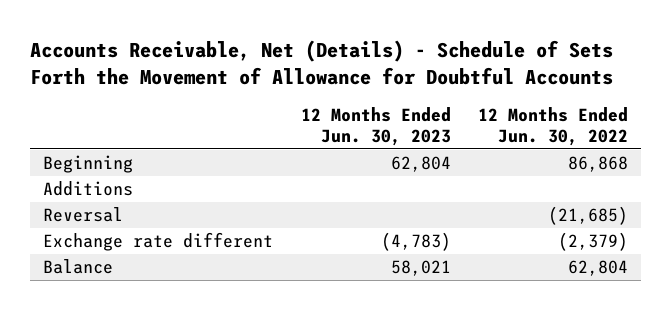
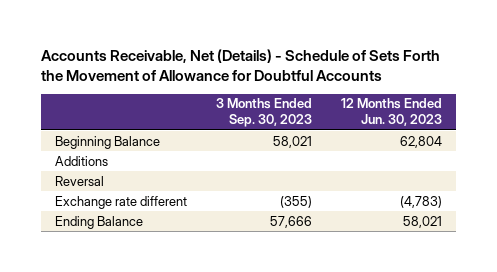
[477,106,628,147] 12 Months Ended Jun. 30, 2022 -> none
none -> [216,98,313,128] 3 Months Ended Sep. 30, 2023
[43,154,134,173] Beginning -> [55,135,161,149] Beginning Balance
[43,258,114,274] Balance -> [55,215,144,229] Ending Balance

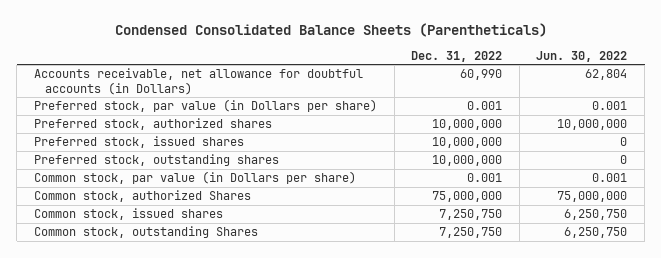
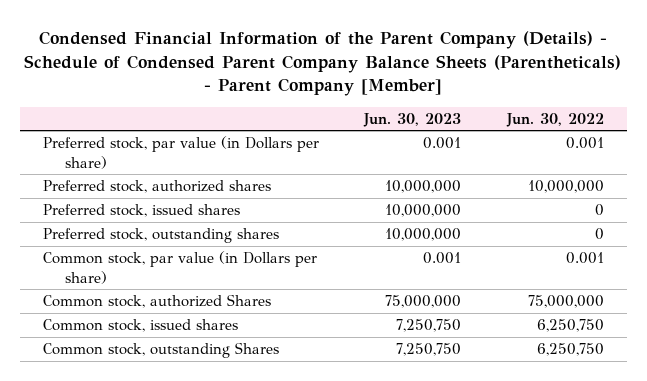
[114,22,547,37] Condensed Consolidated Balance Sheets (Parentheticals) -> [24,31,622,97] Condensed Financial Information of the Parent Company (Details) - Schedule of Condensed Parent Company Balance Sheets (Parentheticals) - Parent Company [Member]
[411,50,503,62] Dec. 31, 2022 -> none
none -> [363,112,462,127] Jun. 30, 2023
[33,68,363,95] Accounts receivable, net allowance for doubtful accounts (in Dollars) -> none

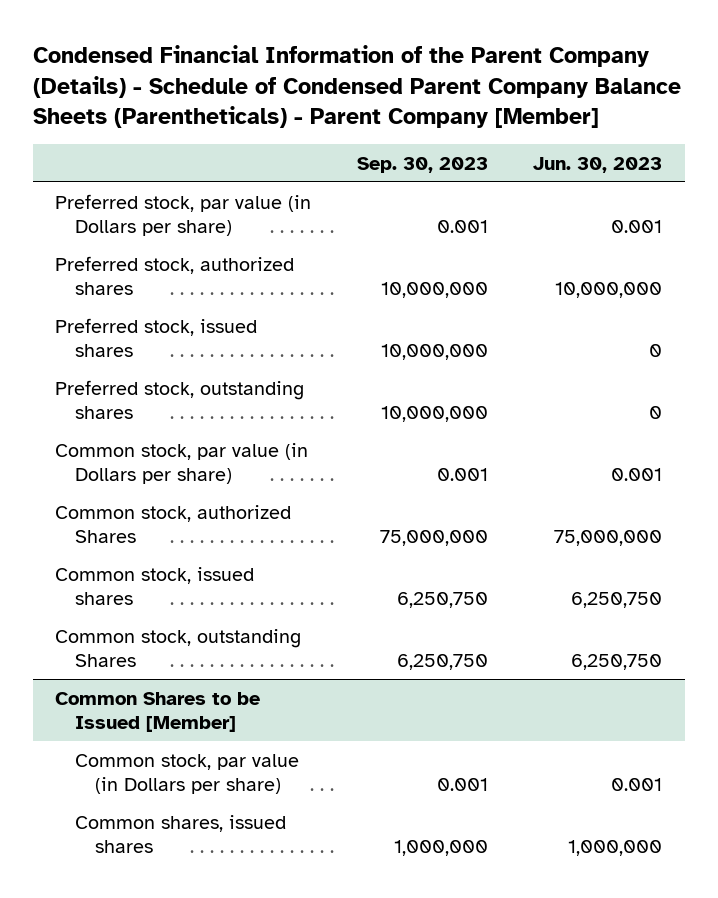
[505,112,604,127] Jun. 30, 2022 -> none
none -> [356,156,488,173] Sep. 30, 2023
[385,204,462,218] 10,000,000 -> [649,343,663,357] 0
[385,228,462,242] 10,000,000 -> [649,405,663,419] 0
[396,319,462,333] 7,250,750 -> [571,591,663,608] 6,250,750
[396,343,462,357] 7,250,750 -> [571,653,663,670] 6,250,750
none -> [55,691,261,732] Common Shares to be Issued [Member]
none -> [74,753,299,794] Common stock, par value (in Dollars per share)
none -> [74,814,286,853] Common shares, issued shares

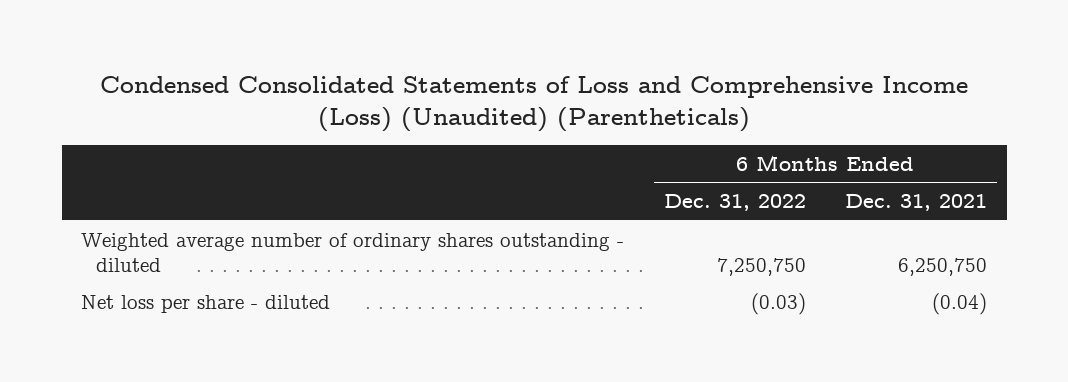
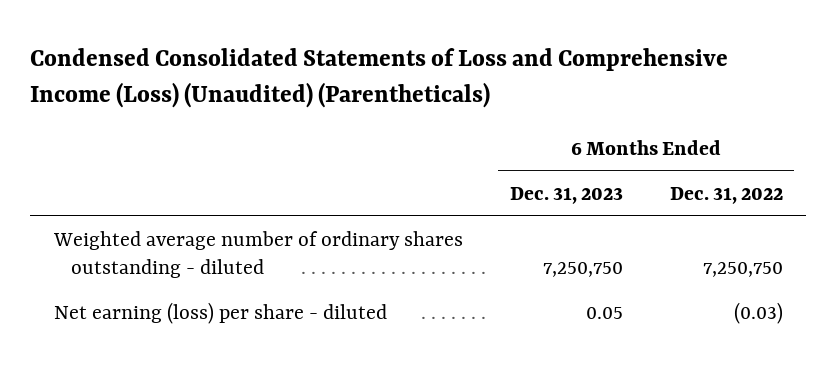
[844,193,987,211] Dec. 31, 2021 -> none
none -> [509,186,623,204] Dec. 31, 2023
[81,294,331,313] Net loss per share - diluted -> [53,302,387,325] Net earning (loss) per share - diluted

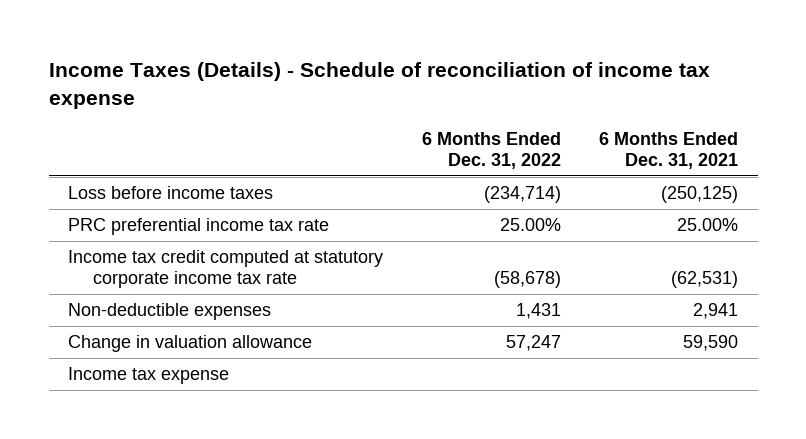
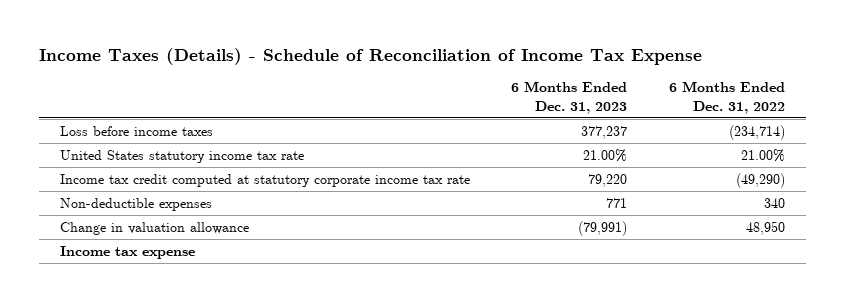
[48,61,710,110] Income Taxes (Details) - Schedule of reconciliation of income tax expense -> [38,48,702,66] Income Taxes (Details) - Schedule of Reconciliation of Income Tax Expense
[599,132,739,170] 6 Months Ended Dec. 31, 2021 -> none
none -> [511,81,628,114] 6 Months Ended Dec. 31, 2023
[68,218,330,236] PRC preferential income tax rate -> none
none -> [59,149,304,163] United States statutory income tax rate
[493,271,561,289] (58,678) -> [736,172,786,188] (49,290)
[515,303,561,320] 1,431 -> [764,197,786,208] 340
[505,335,561,352] 57,247 -> [746,220,786,235] 48,950

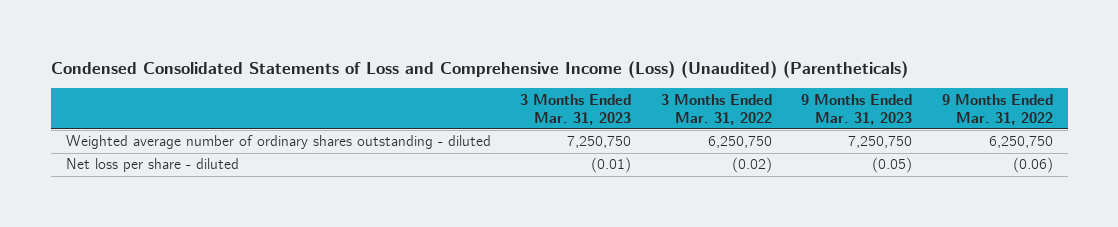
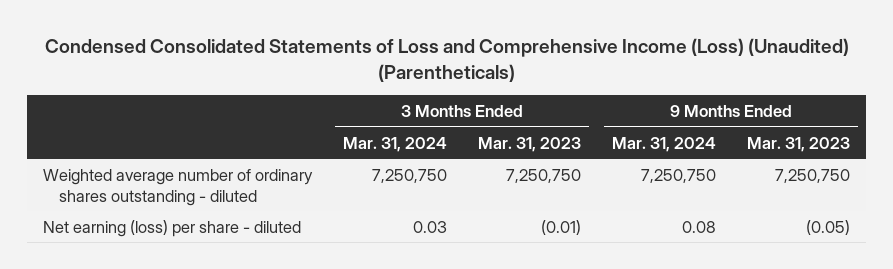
[660,93,772,125] 3 Months Ended Mar. 31, 2022 -> none
[941,93,1053,125] 9 Months Ended Mar. 31, 2022 -> none
none -> [342,136,447,152] Mar. 31, 2024
none -> [612,136,717,152] Mar. 31, 2024
[65,158,239,173] Net loss per share - diluted -> [42,219,301,237] Net earning (loss) per share - diluted

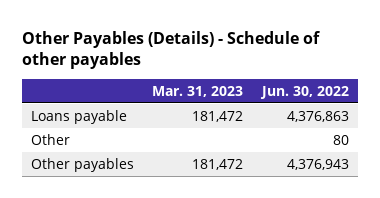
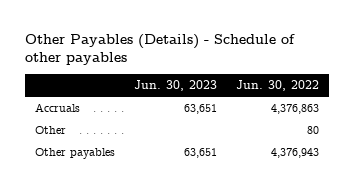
[152,85,244,97] Mar. 31, 2023 -> none
none -> [133,80,217,92] Jun. 30, 2023
[31,109,128,124] Loans payable -> [34,103,80,113] Accruals

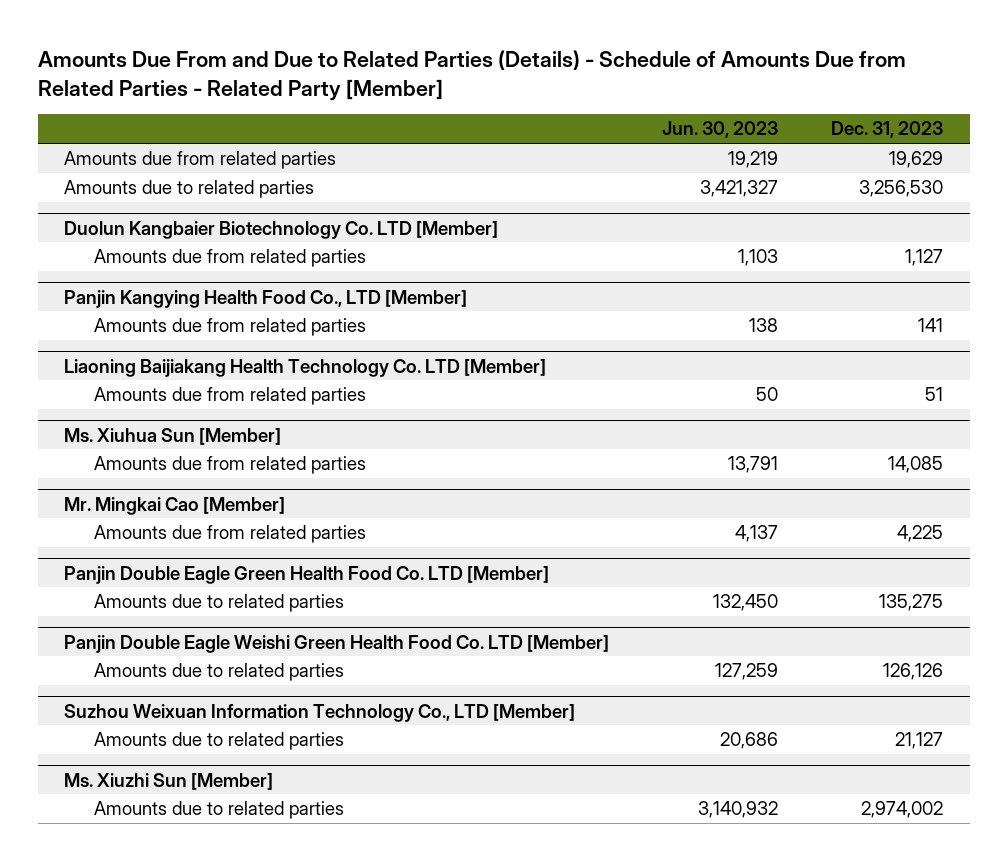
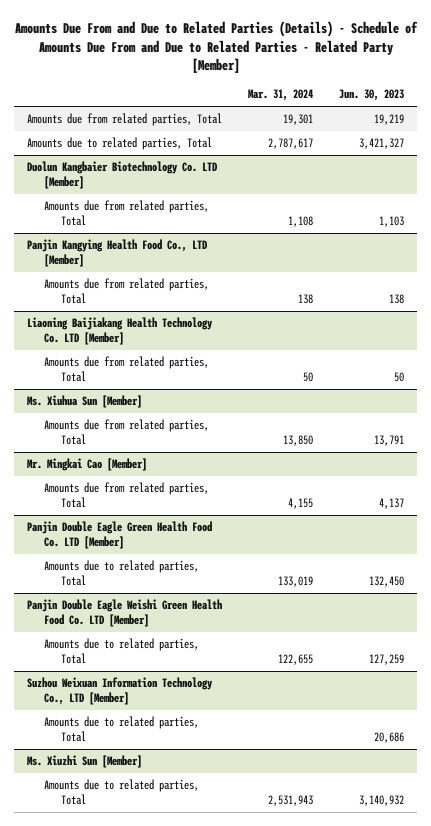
[38,49,907,101] Amounts Due From and Due to Related Parties (Details) - Schedule of Amounts Due from Related Parties - Related Party [Member] -> [14,21,418,74] Amounts Due From and Due to Related Parties (Details) - Schedule of Amounts Due From and Due to Related Parties - Related Party [Member]
[831,121,944,139] Dec. 31, 2023 -> none
none -> [248,89,314,102] Mar. 31, 2024
[64,151,337,170] Amounts due from related parties -> [27,113,223,127] Amounts due from related parties, Total
[64,180,315,199] Amounts due to related parties -> [27,137,213,151] Amounts due to related parties, Total
[93,249,366,268] Amounts due from related parties -> [44,200,210,226] Amounts due from related parties, Total
[93,318,366,337] Amounts due from related parties -> [44,278,210,304] Amounts due from related parties, Total
[93,387,366,406] Amounts due from related parties -> [44,356,210,382] Amounts due from related parties, Total
[93,456,366,475] Amounts due from related parties -> [44,419,210,445] Amounts due from related parties, Total
[93,525,366,544] Amounts due from related parties -> [44,482,210,508] Amounts due from related parties, Total
[93,594,344,613] Amounts due to related parties -> [44,560,200,586] Amounts due to related parties, Total
[93,663,344,682] Amounts due to related parties -> [44,638,200,664] Amounts due to related parties, Total
[93,732,344,751] Amounts due to related parties -> [44,716,200,742] Amounts due to related parties, Total
[93,801,344,820] Amounts due to related parties -> [44,779,200,805] Amounts due to related parties, Total

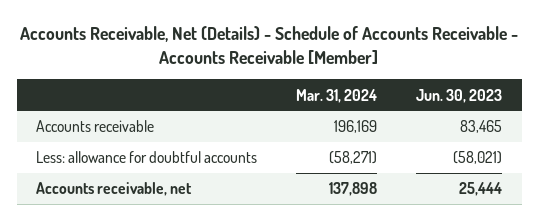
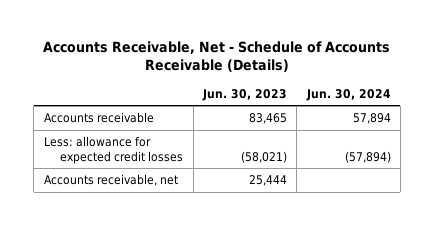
[20,26,519,65] Accounts Receivable, Net (Details) - Schedule of Accounts Receivable - Accounts Receivable [Member] -> [43,40,391,72] Accounts Receivable, Net - Schedule of Accounts Receivable (Details)
[296,88,378,103] Mar. 31, 2024 -> none
none -> [305,88,391,101] Jun. 30, 2024
[36,151,258,164] Less: allowance for doubtful accounts -> [43,136,184,164] Less: allowance for expected credit losses

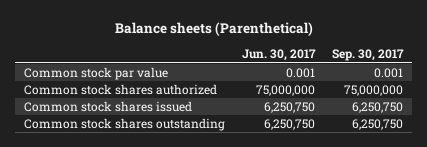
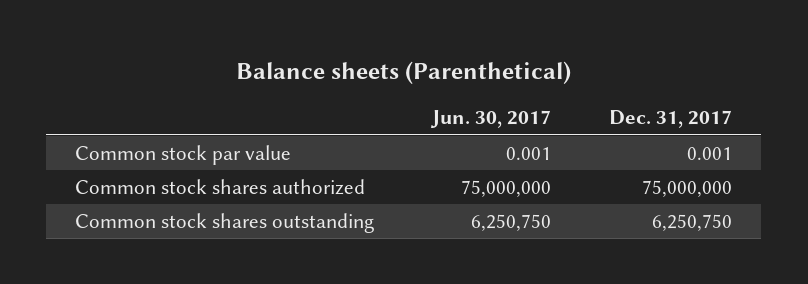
[332,49,405,62] Sep. 30, 2017 -> none
none -> [609,110,733,129] Dec. 31, 2017
[23,100,192,112] Common stock shares issued -> none

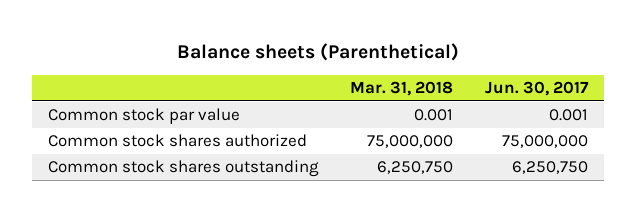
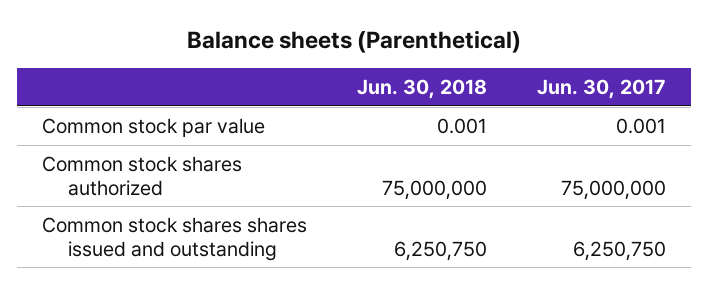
[350,81,454,97] Mar. 31, 2018 -> none
none -> [356,78,487,99] Jun. 30, 2018
[47,160,319,178] Common stock shares outstanding -> [41,217,307,261] Common stock shares shares issued and outstanding

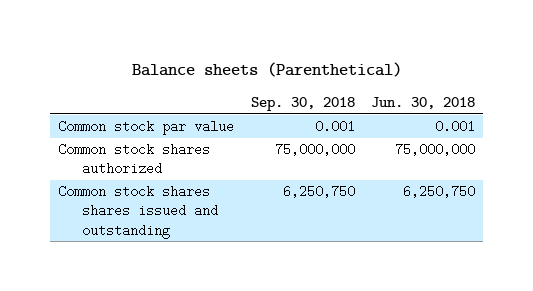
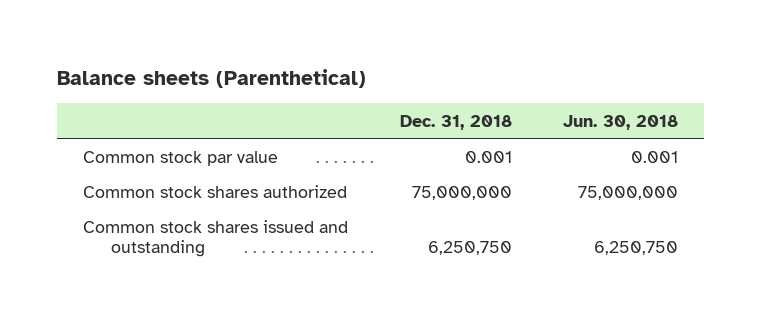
[250,96,355,111] Sep. 30, 2018 -> none
none -> [399,114,512,130] Dec. 31, 2018
[58,185,218,239] Common stock shares shares issued and outstanding -> [83,219,349,258] Common stock shares issued and outstanding

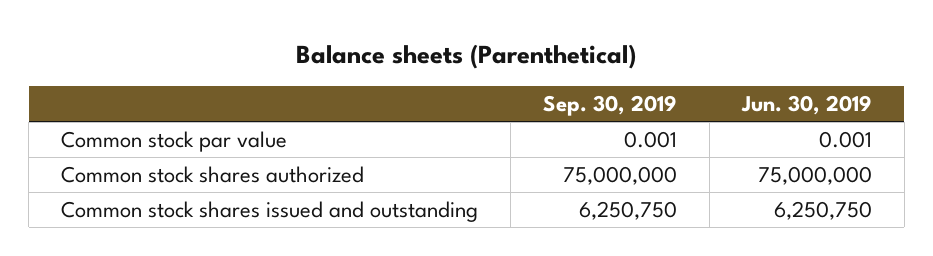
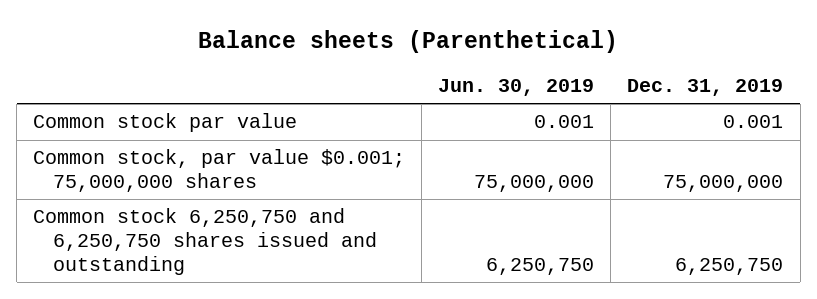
[542,94,677,116] Sep. 30, 2019 -> none
none -> [627,79,784,97] Dec. 31, 2019
[61,166,365,184] Common stock shares authorized -> [33,149,406,193] Common stock, par value $0.001; 75,000,000 shares
[61,201,479,223] Common stock shares issued and outstanding -> [33,208,378,275] Common stock 6,250,750 and 6,250,750 shares issued and outstanding

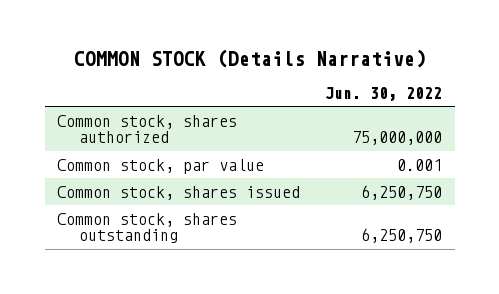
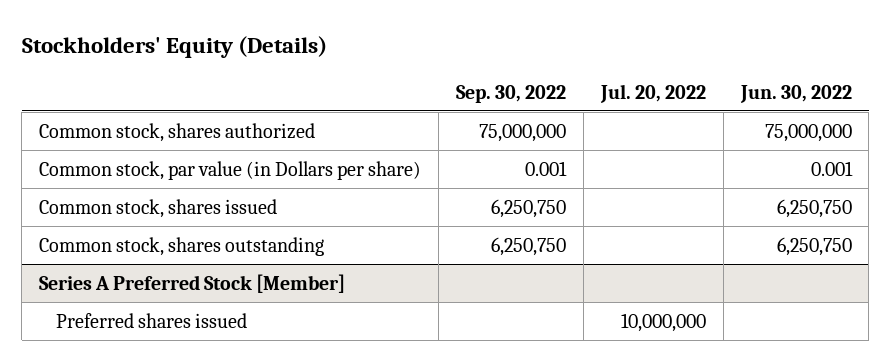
[73,48,426,68] COMMON STOCK (Details Narrative) -> [21,36,327,59] Stockholders' Equity (Details)
none -> [456,84,567,103] Sep. 30, 2022
none -> [599,83,706,103] Jul. 20, 2022
[57,158,265,174] Common stock, par value -> [39,160,422,180] Common stock, par value (in Dollars per share)
none -> [39,273,346,293] Series A Preferred Stock [Member]
none -> [55,312,247,328] Preferred shares issued

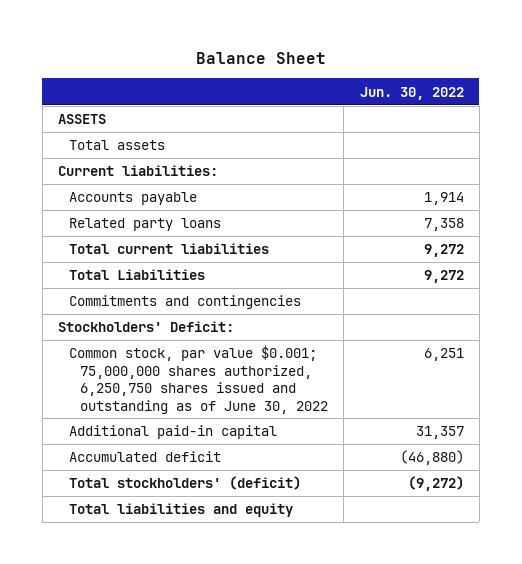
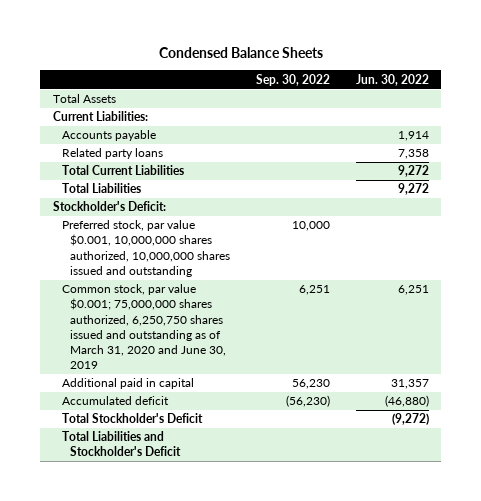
[195,52,326,65] Balance Sheet -> [158,47,323,59] Condensed Balance Sheets
none -> [255,73,330,86] Sep. 30, 2022
[58,114,107,125] ASSETS -> none
[69,140,166,151] Total assets -> [52,94,116,104] Total Assets
[58,165,219,177] Current liabilities: -> [52,111,148,122] Current Liabilities:
[69,243,270,255] Total current liabilities -> [61,165,184,176] Total Current Liabilities
[69,295,302,310] Commitments and contingencies -> none
[58,321,235,333] Stockholders' Deficit: -> [52,201,166,212] Stockholder's Deficit:
none -> [61,220,231,277] Preferred stock, par value $0.001, 10,000,000 shares authorized, 10,000,000 shares issued and outstanding
[69,345,329,414] Common stock, par value $0.001; 75,000,000 shares authorized, 6,250,750 shares issued and outstanding as of June 30, 2022 -> [61,284,227,369] Common stock, par value $0.001; 75,000,000 shares authorized, 6,250,750 shares issued and outstanding as of March 31, 2020 and June 30, 2019
[69,425,278,440] Additional paid-in capital -> [61,378,194,390] Additional paid in capital
[69,476,302,491] Total stockholders' (deficit) -> [61,413,203,424] Total Stockholder's Deficit
[69,503,294,518] Total liabilities and equity -> [61,431,182,457] Total Liabilities and Stockholder's Deficit

